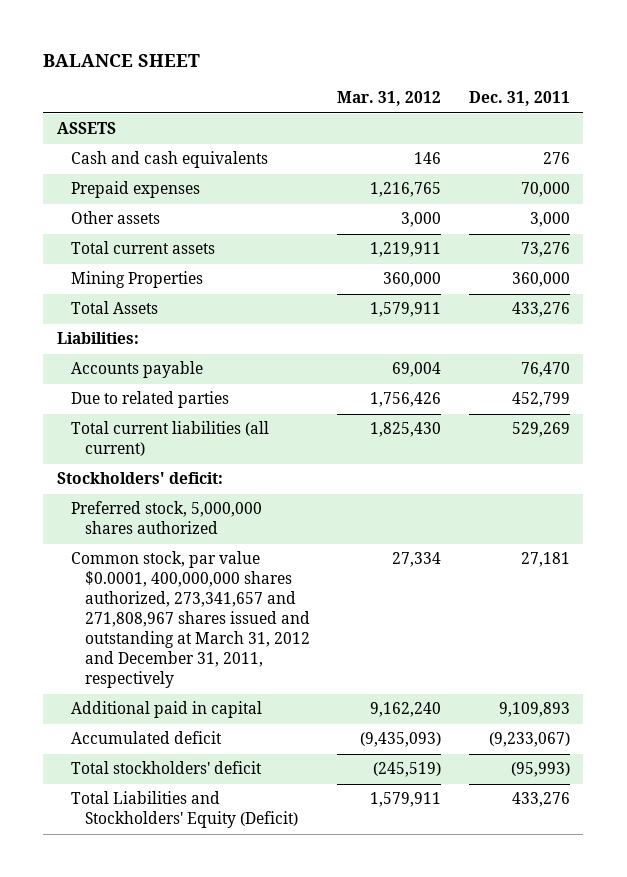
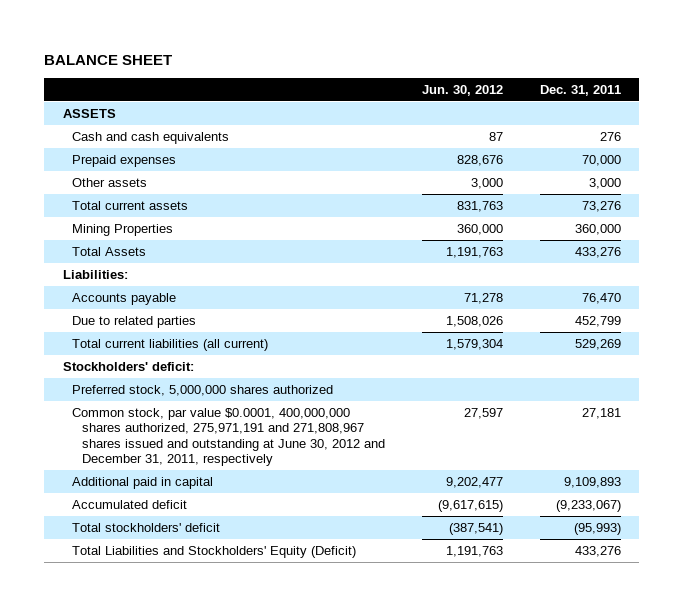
[337,91,442,107] Mar. 31, 2012 -> none
none -> [421,84,503,96] Jun. 30, 2012
[70,551,310,689] Common stock, par value $0.0001, 400,000,000 shares authorized, 273,341,657 and 271,808,967 shares issued and outstanding at March 31, 2012 and December 31, 2011, respectively -> [72,407,385,467] Common stock, par value $0.0001, 400,000,000 shares authorized, 275,971,191 and 271,808,967 shares issued and outstanding at June 30, 2012 and December 31, 2011, respectively

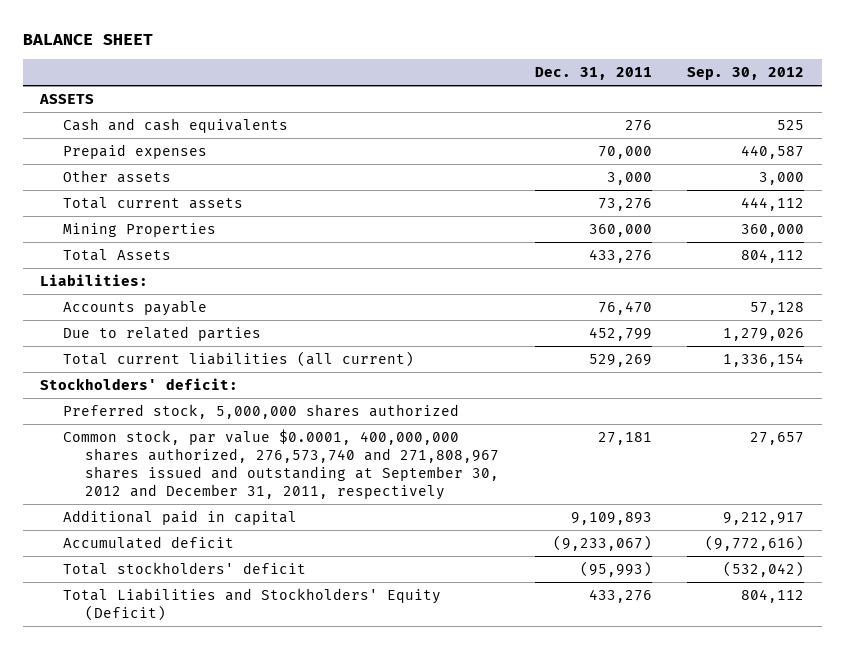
[421,84,503,96] Jun. 30, 2012 -> none
none -> [687,66,805,80] Sep. 30, 2012
[72,407,385,467] Common stock, par value $0.0001, 400,000,000 shares authorized, 275,971,191 and 271,808,967 shares issued and outstanding at June 30, 2012 and December 31, 2011, respectively -> [62,429,500,500] Common stock, par value $0.0001, 400,000,000 shares authorized, 276,573,740 and 271,808,967 shares issued and outstanding at September 30, 2012 and December 31, 2011, respectively

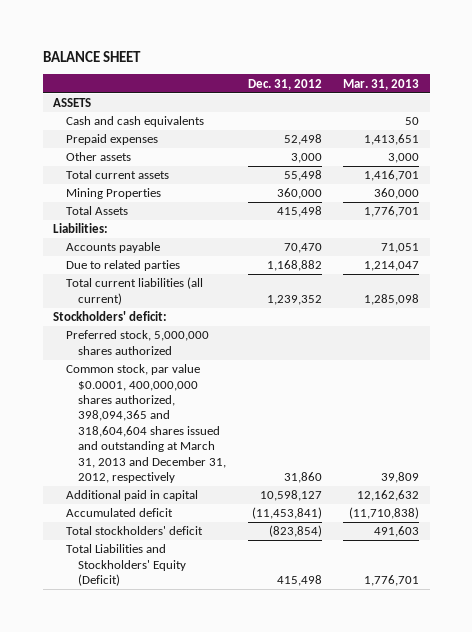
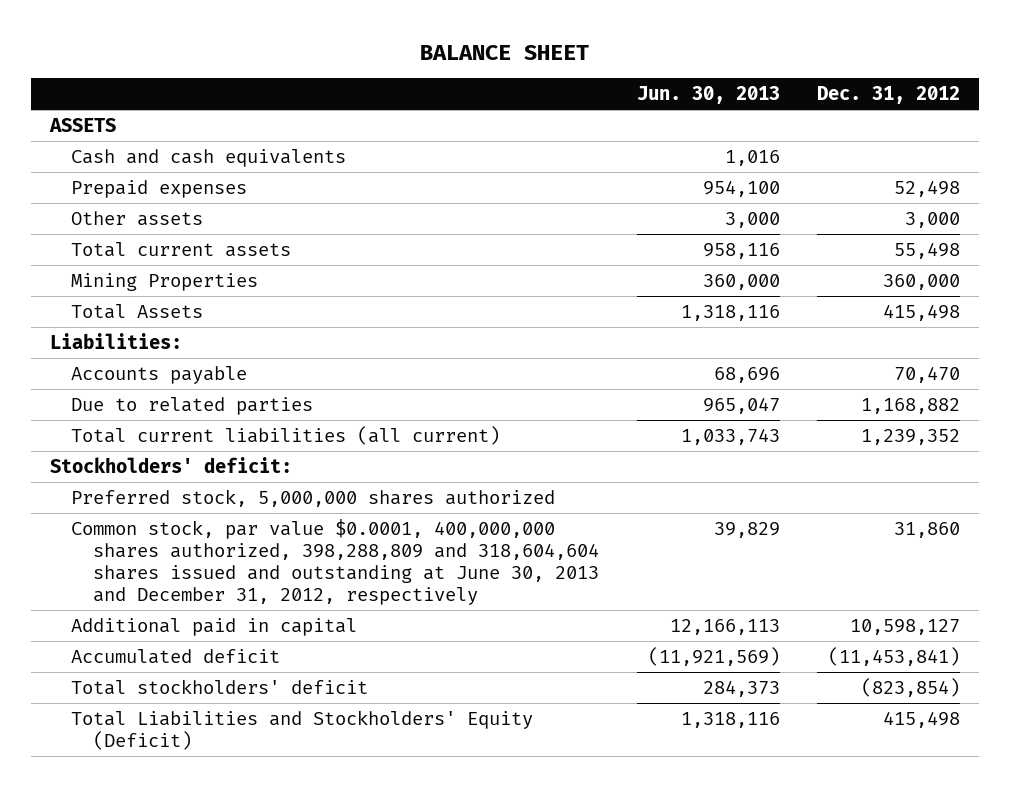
[342,78,419,90] Mar. 31, 2013 -> none
none -> [636,86,780,105] Jun. 30, 2013
[65,364,227,484] Common stock, par value $0.0001, 400,000,000 shares authorized, 398,094,365 and 318,604,604 shares issued and outstanding at March 31, 2013 and December 31, 2012, respectively -> [71,519,600,606] Common stock, par value $0.0001, 400,000,000 shares authorized, 398,288,809 and 318,604,604 shares issued and outstanding at June 30, 2013 and December 31, 2012, respectively

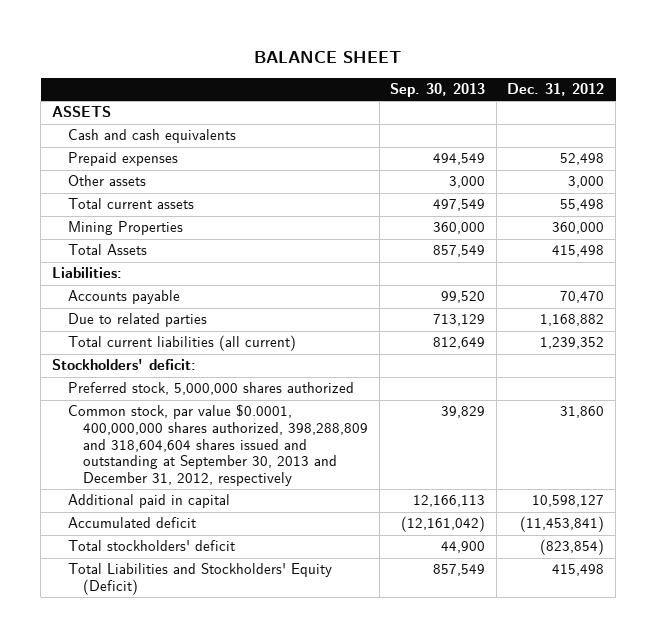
[636,86,780,105] Jun. 30, 2013 -> none
none -> [390,83,486,98] Sep. 30, 2013
[71,519,600,606] Common stock, par value $0.0001, 400,000,000 shares authorized, 398,288,809 and 318,604,604 shares issued and outstanding at June 30, 2013 and December 31, 2012, respectively -> [67,404,369,486] Common stock, par value $0.0001, 400,000,000 shares authorized, 398,288,809 and 318,604,604 shares issued and outstanding at September 30, 2013 and December 31, 2012, respectively

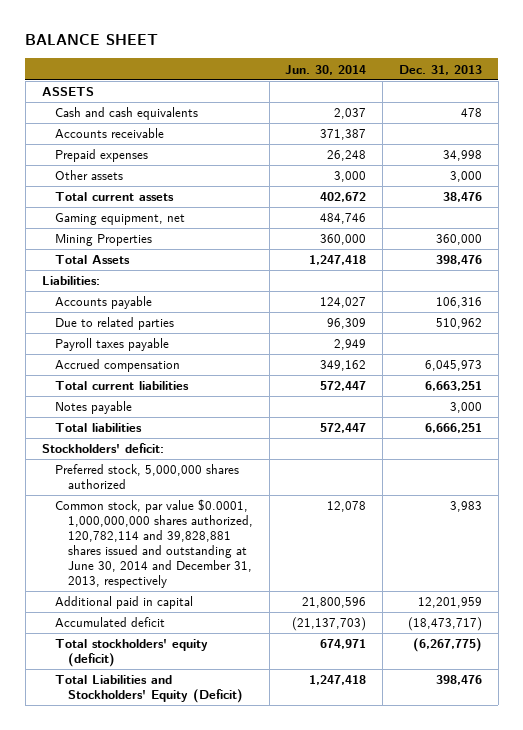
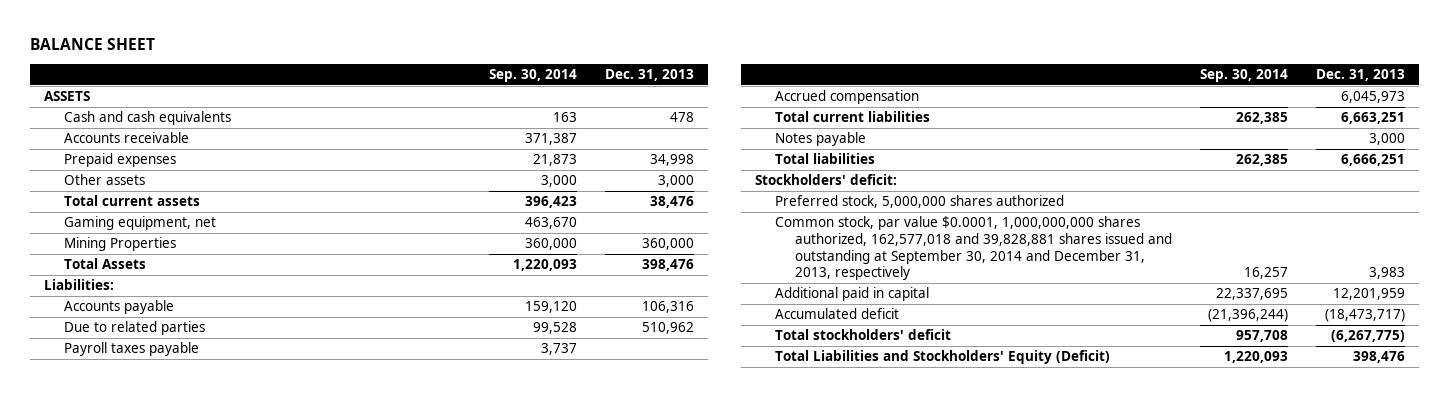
[285,64,367,75] Jun. 30, 2014 -> none
none -> [488,69,577,83] Sep. 30, 2014
[54,499,253,588] Common stock, par value $0.0001, 1,000,000,000 shares authorized, 120,782,114 and 39,828,881 shares issued and outstanding at June 30, 2014 and December 31, 2013, respectively -> [775,216,1173,281] Common stock, par value $0.0001, 1,000,000,000 shares authorized, 162,577,018 and 39,828,881 shares issued and outstanding at September 30, 2014 and December 31, 2013, respectively
[54,639,208,668] Total stockholders' equity (deficit) -> [775,329,952,341] Total stockholders' deficit

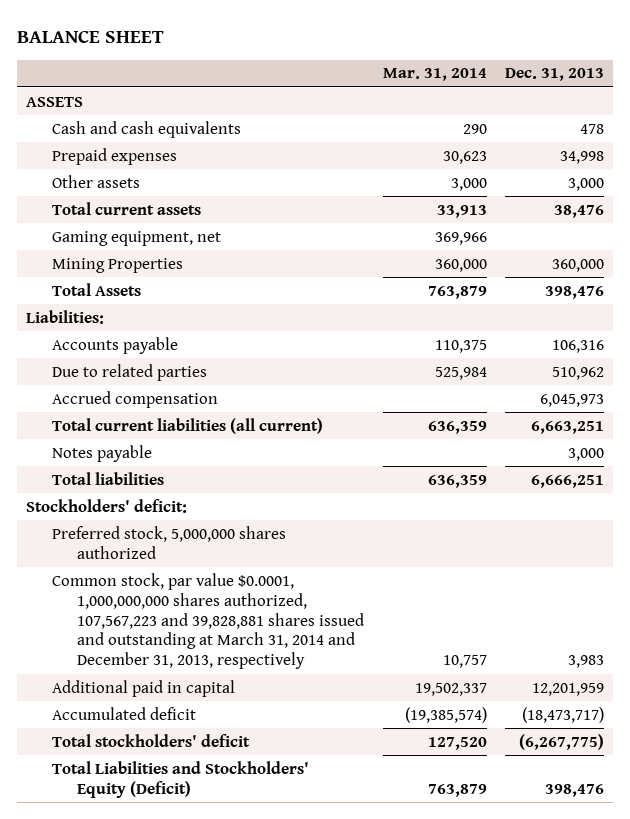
[488,69,577,83] Sep. 30, 2014 -> none
none -> [382,68,487,82] Mar. 31, 2014
[63,132,189,144] Accounts receivable -> none
[63,342,199,357] Payroll taxes payable -> none
[775,111,931,123] Total current liabilities -> [51,417,323,434] Total current liabilities (all current)
[775,216,1173,281] Common stock, par value $0.0001, 1,000,000,000 shares authorized, 162,577,018 and 39,828,881 shares issued and outstanding at September 30, 2014 and December 31, 2013, respectively -> [51,572,365,670] Common stock, par value $0.0001, 1,000,000,000 shares authorized, 107,567,223 and 39,828,881 shares issued and outstanding at March 31, 2014 and December 31, 2013, respectively

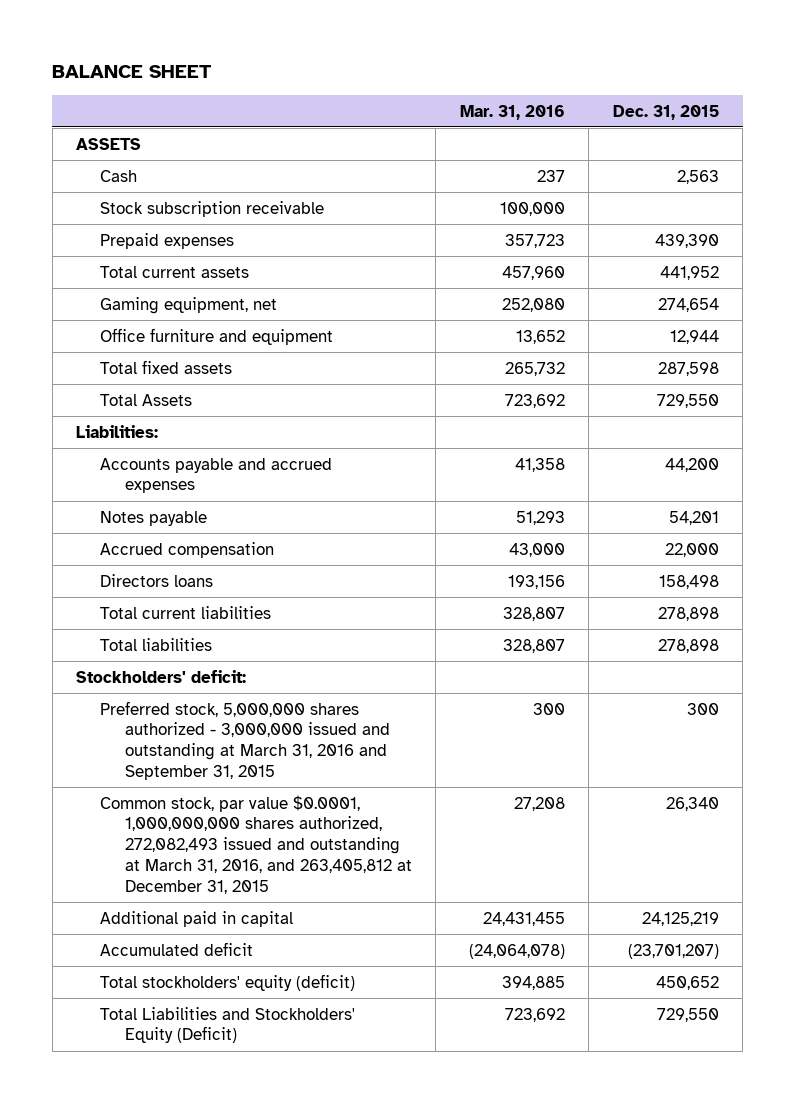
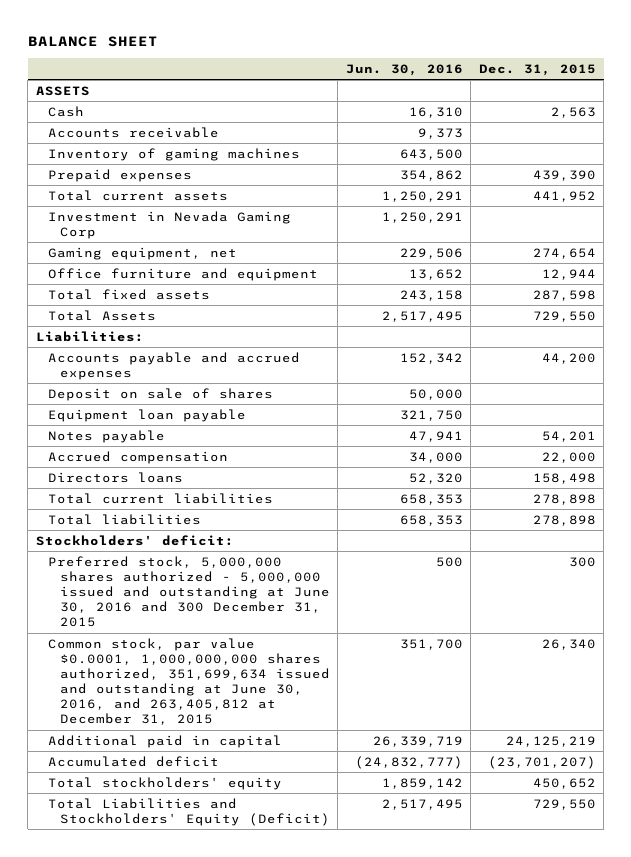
[459,104,565,120] Mar. 31, 2016 -> none
none -> [345,63,463,76] Jun. 30, 2016
[100,200,325,217] Stock subscription receivable -> none
none -> [47,126,219,138] Accounts receivable
none -> [47,147,300,161] Inventory of gaming machines
none -> [47,210,291,239] Investment in Nevada Gaming Corp
none -> [47,387,273,401] Deposit on sale of shares
none -> [47,408,246,422] Equipment loan payable
[100,700,390,781] Preferred stock, 5,000,000 shares authorized - 3,000,000 issued and outstanding at March 31, 2016 and September 31, 2015 -> [47,555,330,628] Preferred stock, 5,000,000 shares authorized - 5,000,000 issued and outstanding at June 30, 2016 and 300 December 31, 2015
[100,794,412,895] Common stock, par value $0.0001, 1,000,000,000 shares authorized, 272,082,493 issued and outstanding at March 31, 2016, and 263,405,812 at December 31, 2015 -> [47,637,330,726] Common stock, par value $0.0001, 1,000,000,000 shares authorized, 351,699,634 issued and outstanding at June 30, 2016, and 263,405,812 at December 31, 2015
[100,973,356,991] Total stockholders' equity (deficit) -> [47,776,282,790] Total stockholders' equity

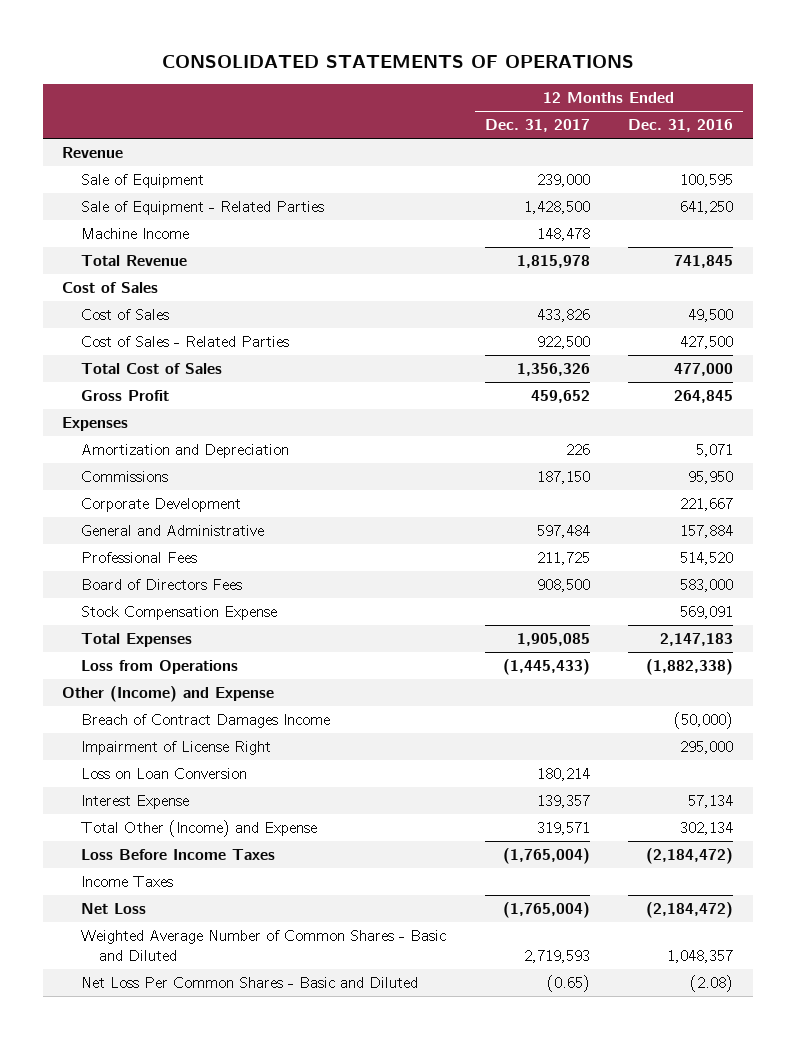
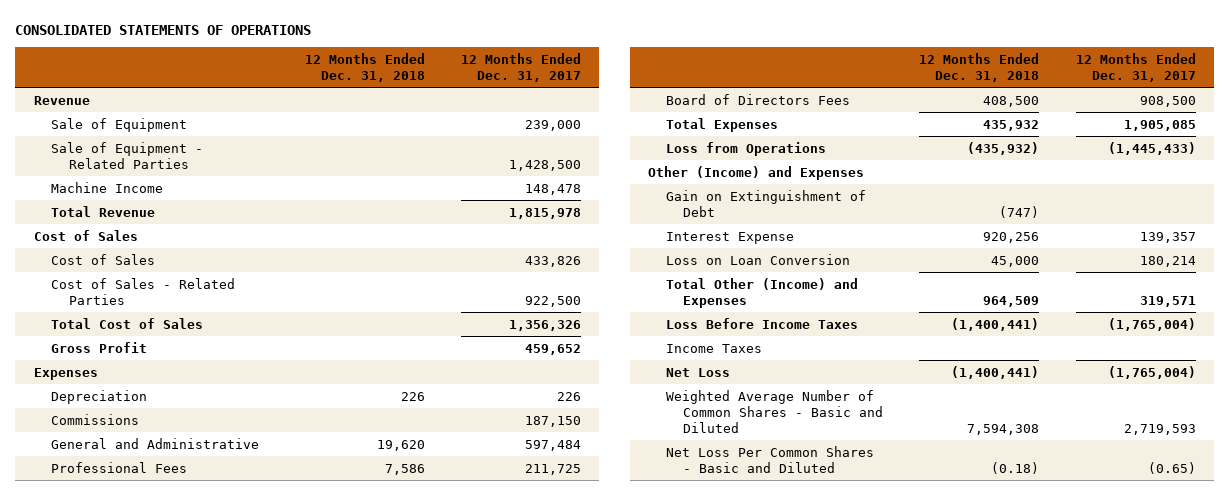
[628,119,734,133] Dec. 31, 2016 -> none
none -> [304,52,425,82] 12 Months Ended Dec. 31, 2018
[80,444,289,459] Amortization and Depreciation -> [51,389,148,404] Depreciation
[80,498,241,513] Corporate Development -> none
[80,606,277,621] Stock Compensation Expense -> none
[80,714,330,729] Breach of Contract Damages Income -> none
[80,741,271,756] Impairment of License Right -> none
[62,686,275,703] Other (Income) and Expense -> [648,165,865,180] Other (Income) and Expenses
none -> [665,189,866,217] Gain on Extinguishment of Debt
[80,768,247,780] Loss on Loan Conversion -> [665,253,850,265] Loss on Loan Conversion
[80,820,317,838] Total Other (Income) and Expense -> [665,277,858,308] Total Other (Income) and Expenses

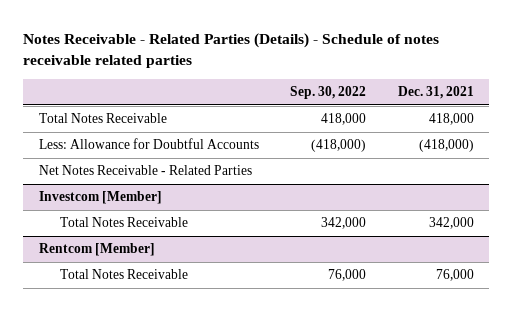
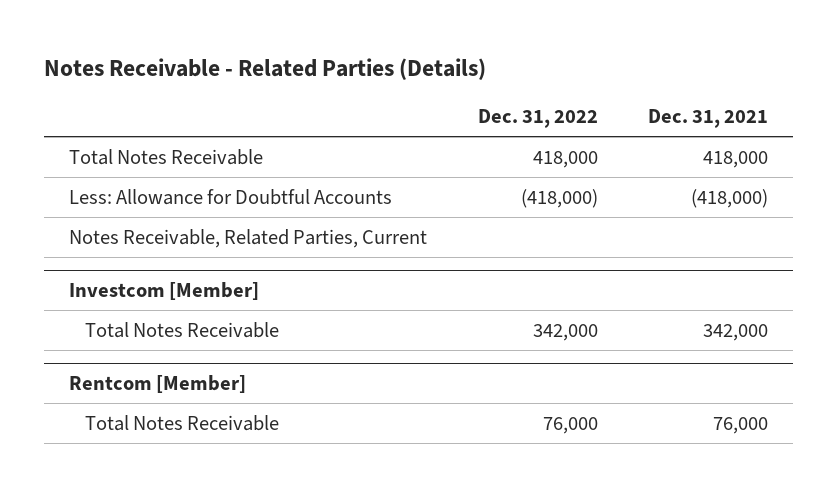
[23,33,440,69] Notes Receivable - Related Parties (Details) - Schedule of notes receivable related parties -> [44,57,487,80] Notes Receivable - Related Parties (Details)
[290,86,367,100] Sep. 30, 2022 -> none
none -> [477,108,598,128] Dec. 31, 2022
[38,165,252,176] Net Notes Receivable - Related Parties -> [69,228,428,248] Notes Receivable, Related Parties, Current

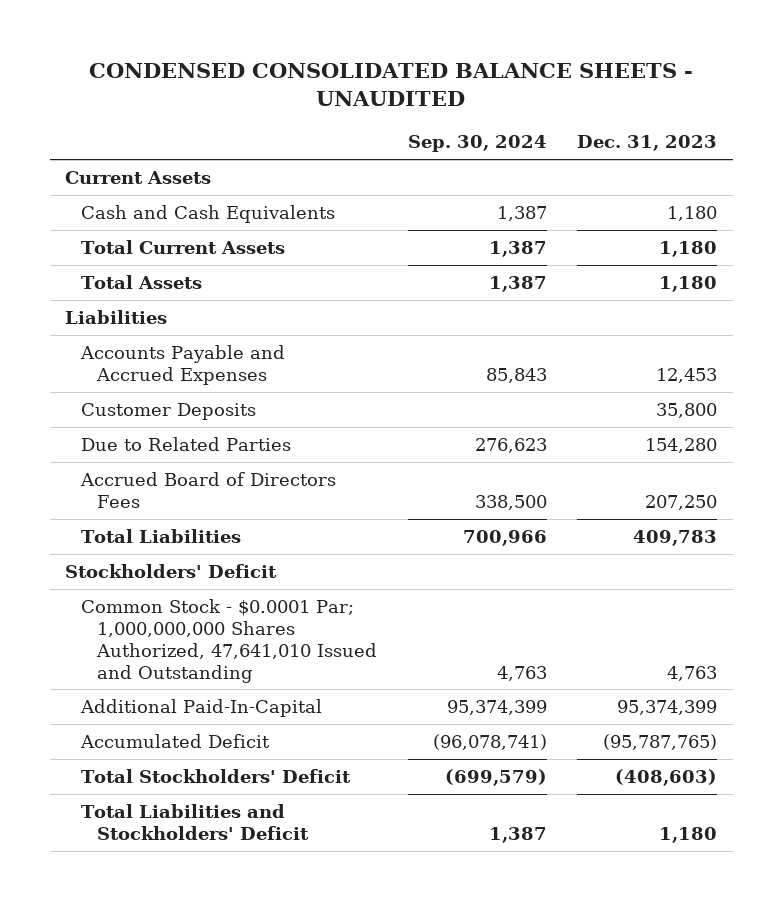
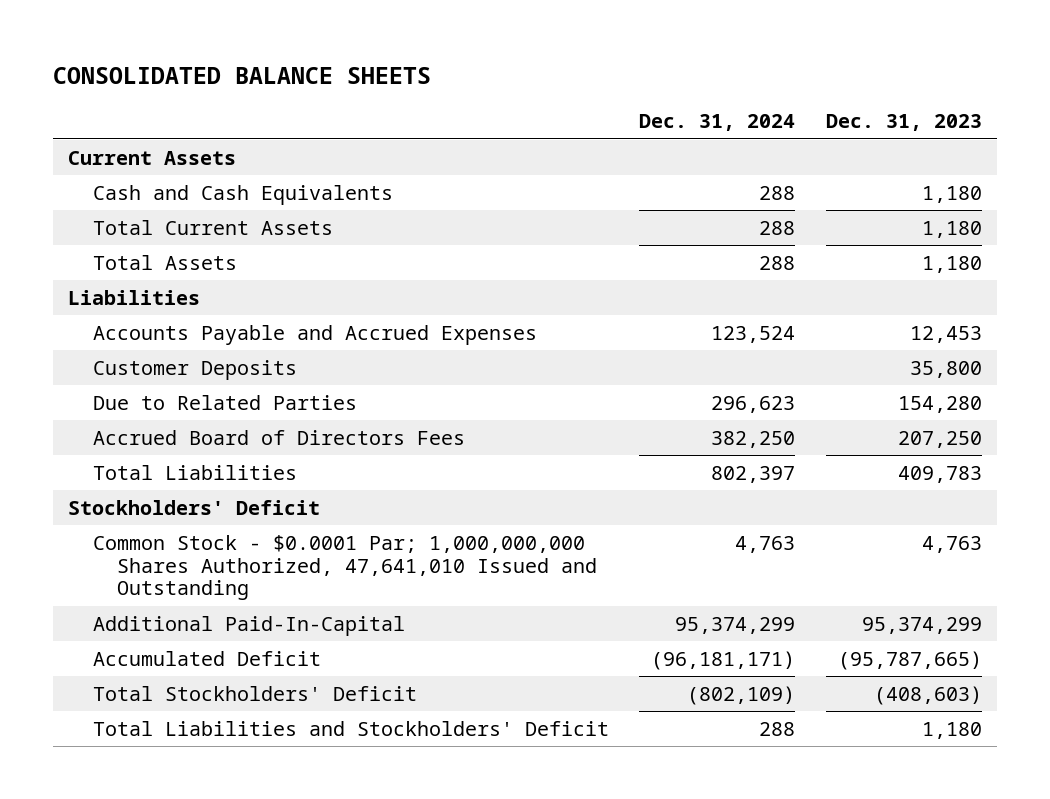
[89,63,694,107] CONDENSED CONSOLIDATED BALANCE SHEETS - UNAUDITED -> [52,66,431,84] CONSOLIDATED BALANCE SHEETS
[407,135,547,153] Sep. 30, 2024 -> none
none -> [639,114,796,132] Dec. 31, 2024
[617,700,718,716] 95,374,399 -> [862,616,983,634] 95,374,299
[603,734,718,751] (95,787,765) -> [838,650,983,670] (95,787,665)

